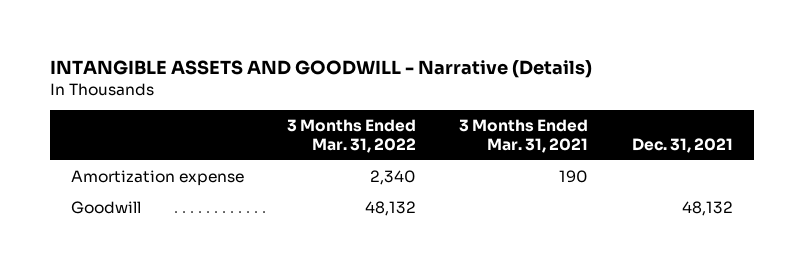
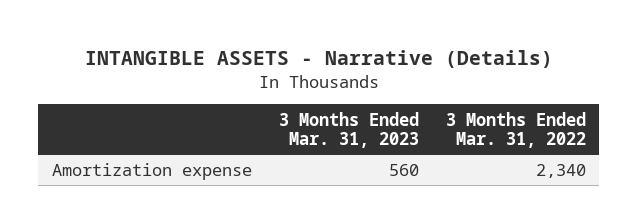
[49,59,592,78] INTANGIBLE ASSETS AND GOODWILL - Narrative (Details) -> [84,49,553,68] INTANGIBLE ASSETS - Narrative (Details)
[459,119,589,154] 3 Months Ended Mar. 31, 2021 -> none
[631,138,733,154] Dec. 31, 2021 -> none
none -> [278,111,419,149] 3 Months Ended Mar. 31, 2023
[71,201,142,215] Goodwill -> none

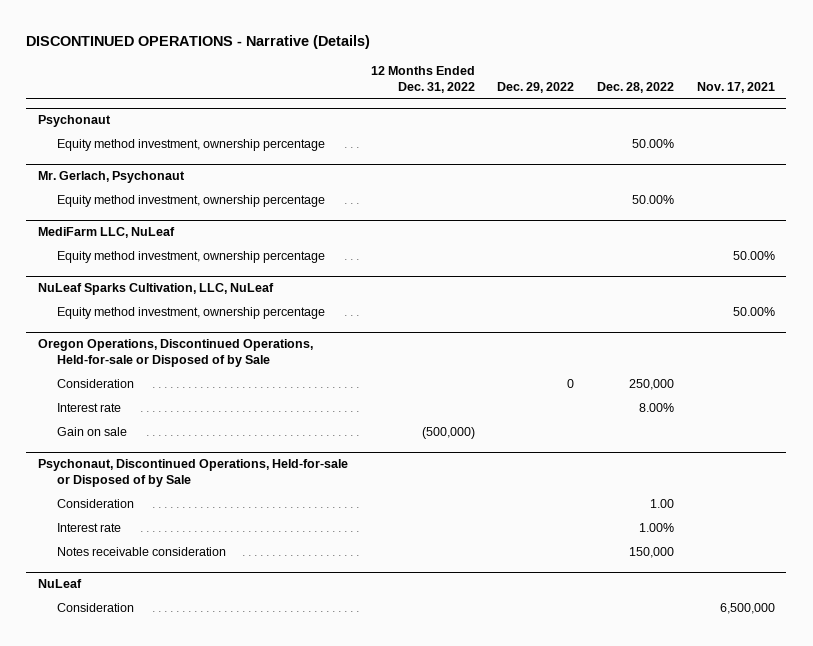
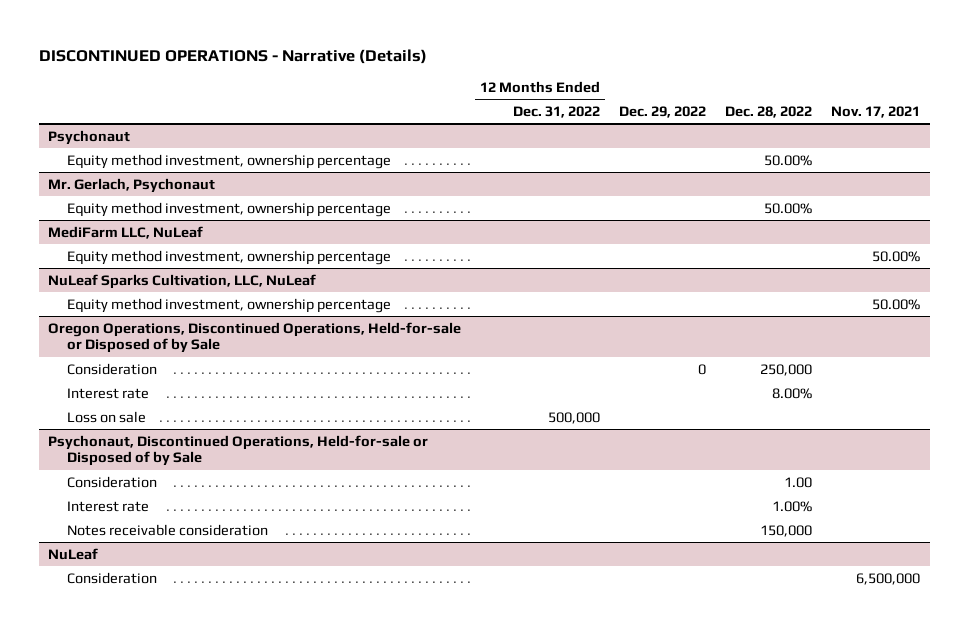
[56,427,127,437] Gain on sale -> [66,410,146,423] Loss on sale
[421,427,475,440] (500,000) -> [548,411,601,424] 500,000

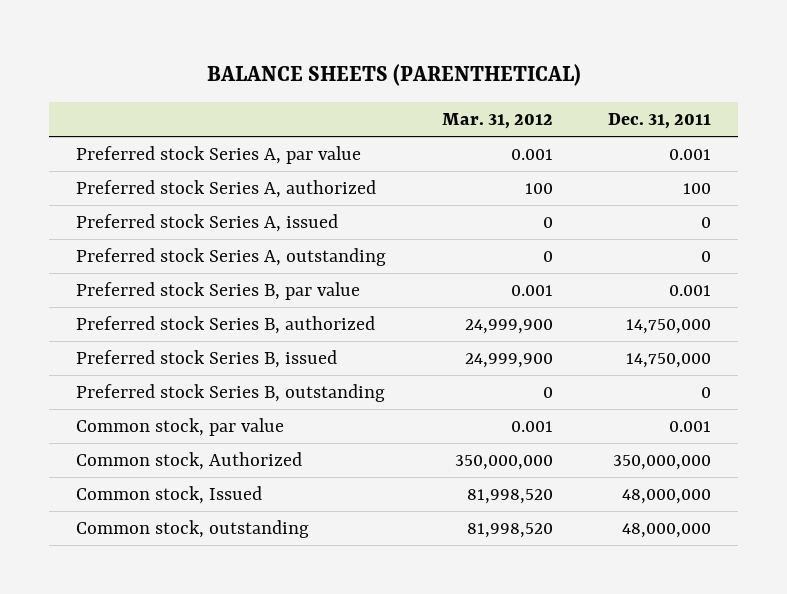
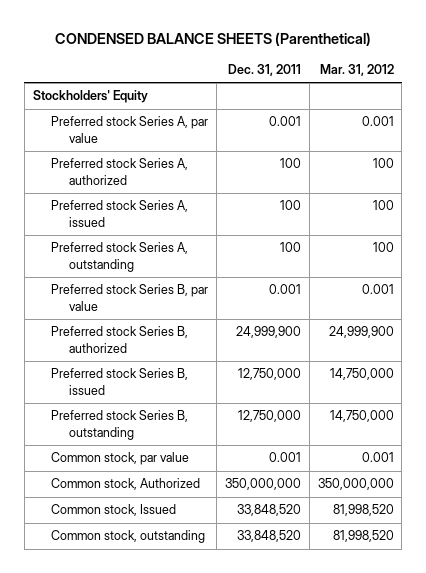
[206,64,581,87] BALANCE SHEETS (PARENTHETICAL) -> [55,31,372,46] CONDENSED BALANCE SHEETS (Parenthetical)
none -> [32,90,148,104] Stockholders' Equity
[542,216,553,228] 0 -> [372,200,394,211] 100
[700,216,711,228] 0 -> [279,200,301,211] 100
[542,250,553,262] 0 -> [372,242,394,253] 100
[700,250,711,262] 0 -> [279,242,301,253] 100
[625,318,711,334] 14,750,000 -> [235,326,301,339] 24,999,900
[464,352,553,368] 24,999,900 -> [329,368,394,381] 14,750,000
[625,352,711,368] 14,750,000 -> [237,368,301,381] 12,750,000
[542,386,553,398] 0 -> [329,410,394,423] 14,750,000
[700,386,711,398] 0 -> [237,410,301,423] 12,750,000
[621,488,711,504] 48,000,000 -> [236,504,301,517] 33,848,520
[621,522,711,538] 48,000,000 -> [236,530,301,543] 33,848,520

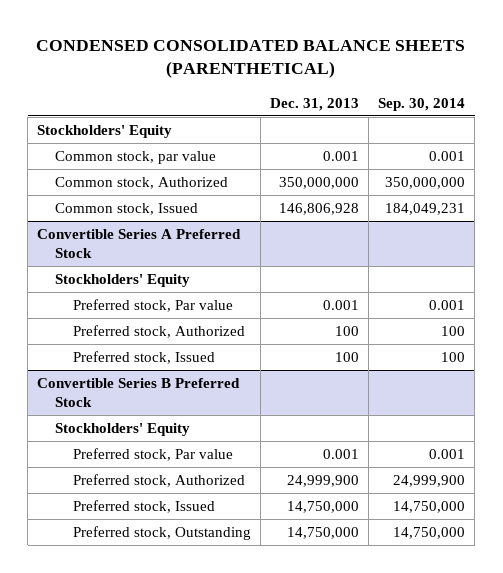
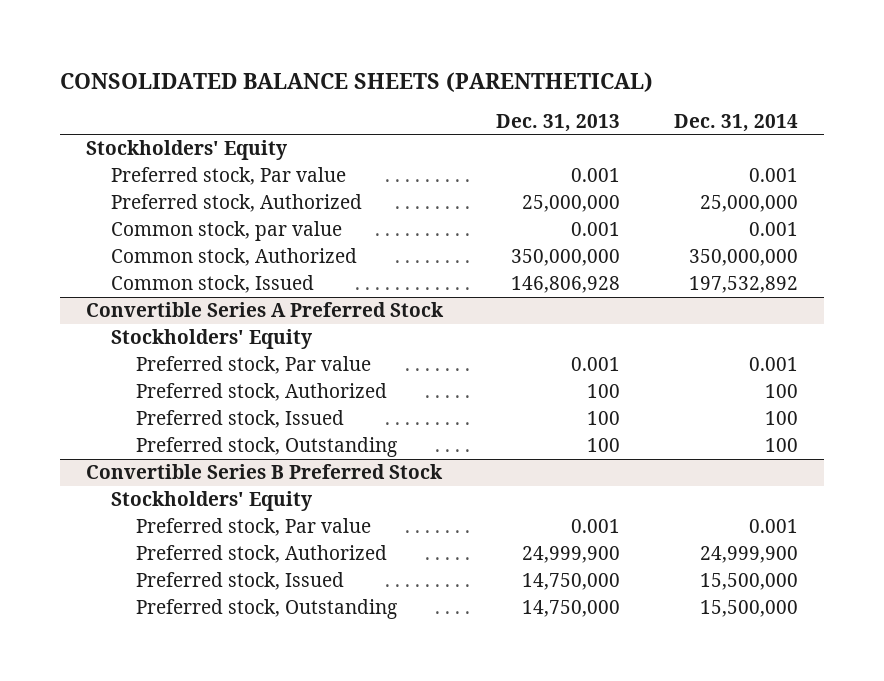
[36,40,466,79] CONDENSED CONSOLIDATED BALANCE SHEETS (PARENTHETICAL) -> [59,71,653,92] CONSOLIDATED BALANCE SHEETS (PARENTHETICAL)
[378,97,466,111] Sep. 30, 2014 -> none
none -> [673,113,798,132] Dec. 31, 2014
none -> [111,167,347,186] Preferred stock, Par value
none -> [111,194,363,213] Preferred stock, Authorized
none -> [135,437,397,458] Preferred stock, Outstanding

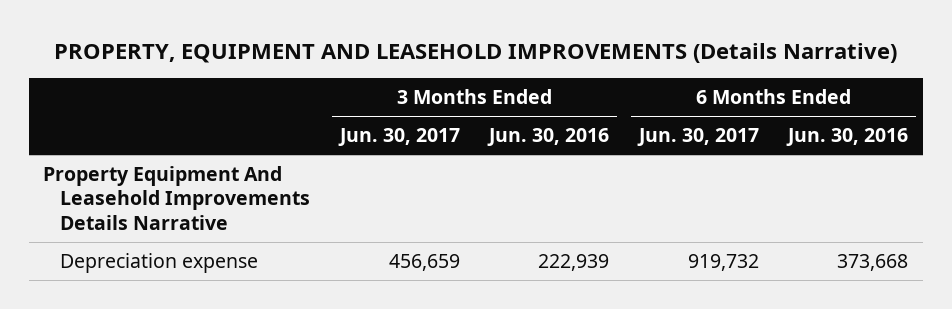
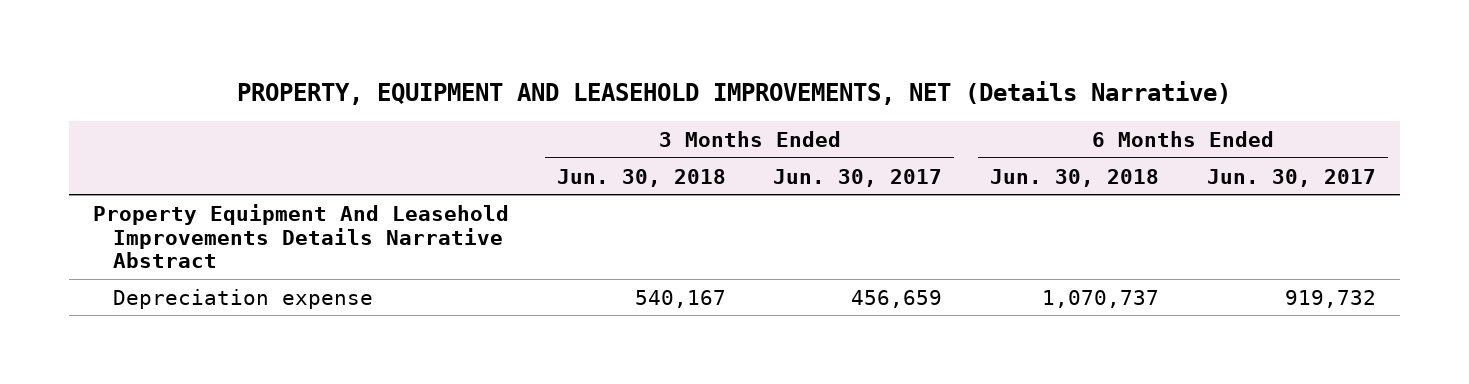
[53,42,897,63] PROPERTY, EQUIPMENT AND LEASEHOLD IMPROVEMENTS (Details Narrative) -> [237,80,1232,105] PROPERTY, EQUIPMENT AND LEASEHOLD IMPROVEMENTS, NET (Details Narrative)
[487,128,610,147] Jun. 30, 2016 -> none
[786,128,909,147] Jun. 30, 2016 -> none
none -> [556,168,726,187] Jun. 30, 2018
none -> [990,168,1160,187] Jun. 30, 2018
[43,166,311,230] Property Equipment And Leasehold Improvements Details Narrative -> [92,203,509,269] Property Equipment And Leasehold Improvements Details Narrative Abstract

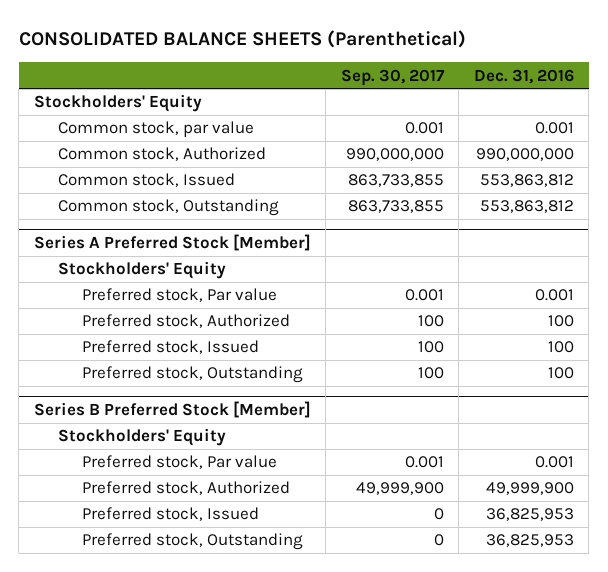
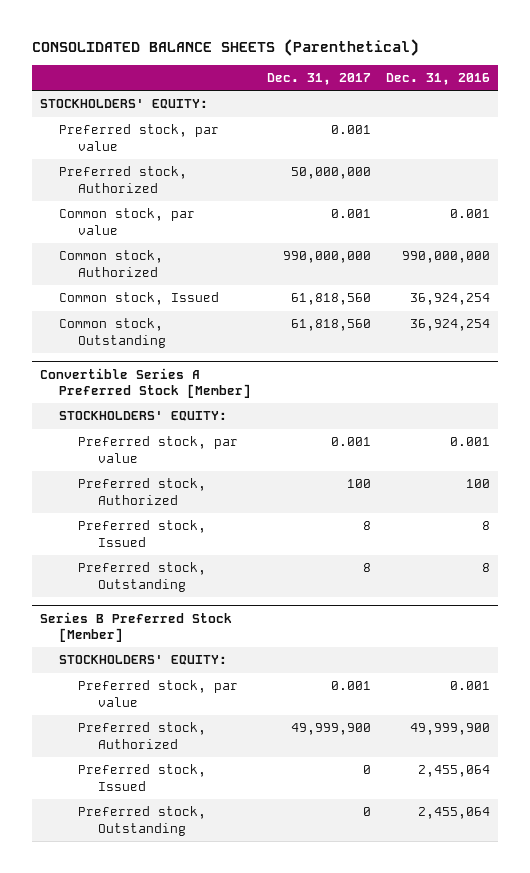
[340,68,445,86] Sep. 30, 2017 -> none
none -> [266,72,371,85] Dec. 31, 2017
[33,94,202,113] Stockholders' Equity -> [39,99,208,110] STOCKHOLDERS' EQUITY:
none -> [59,124,220,151] Preferred stock, par value
none -> [59,166,188,193] Preferred stock, Authorized
[479,174,574,188] 553,863,812 -> [410,293,491,306] 36,924,254
[479,200,574,214] 553,863,812 -> [410,319,491,332] 36,924,254
[33,234,311,252] Series A Preferred Stock [Member] -> [39,367,252,399] Convertible Series A Preferred Stock [Member]
[57,261,226,280] Stockholders' Equity -> [59,411,228,422] STOCKHOLDERS' EQUITY:
[81,288,277,303] Preferred stock, Par value -> [78,436,239,463] Preferred stock, par value
[547,341,574,354] 100 -> [482,521,491,531] 8
[547,367,574,380] 100 -> [482,563,491,573] 8
[57,428,226,447] Stockholders' Equity -> [59,655,228,666] STOCKHOLDERS' EQUITY:
[81,455,277,470] Preferred stock, Par value -> [78,680,239,707] Preferred stock, par value
[485,508,574,522] 36,825,953 -> [418,765,491,778] 2,455,064
[485,534,574,548] 36,825,953 -> [418,807,491,820] 2,455,064

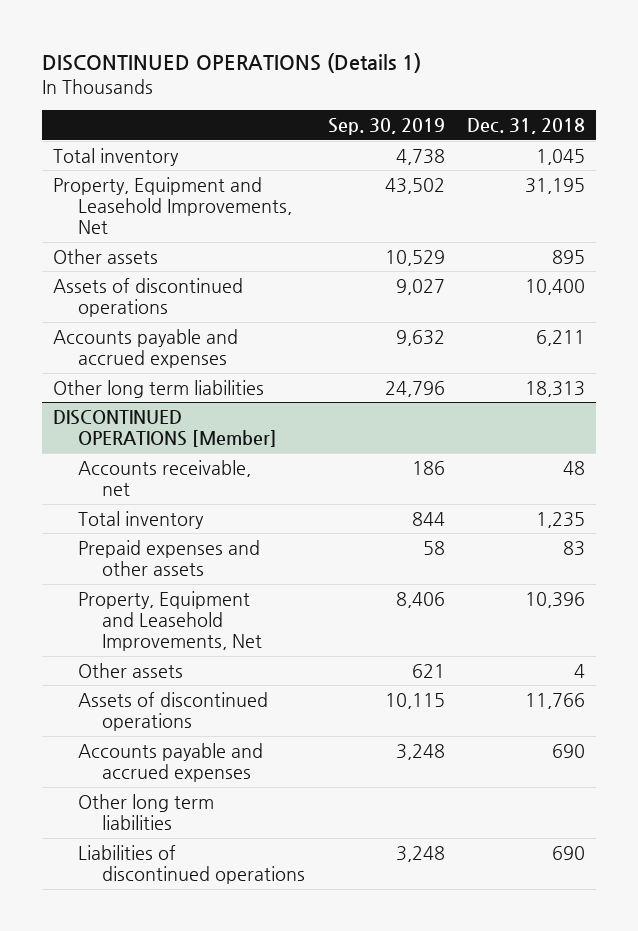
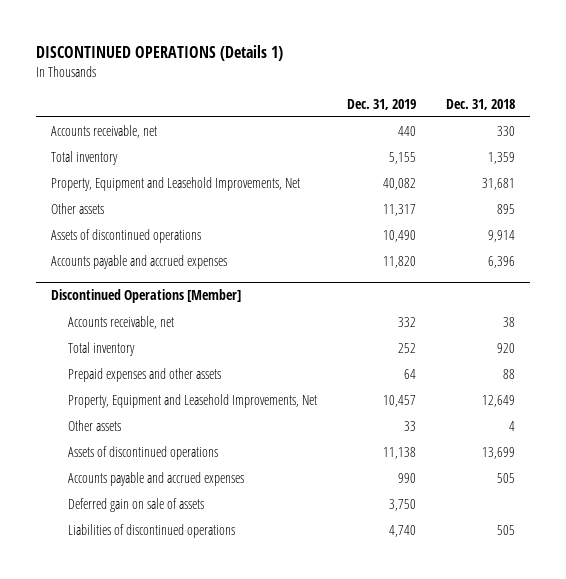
[327,118,445,136] Sep. 30, 2019 -> none
none -> [346,98,416,110] Dec. 31, 2019
none -> [51,125,158,139] Accounts receivable, net
[535,148,585,165] 1,045 -> [487,152,515,165] 1,359
[524,177,585,194] 31,195 -> [481,178,515,191] 31,681
[52,379,264,398] Other long term liabilities -> none
[524,278,585,295] 10,400 -> [487,230,515,243] 9,914
[535,329,585,346] 6,211 -> [487,256,515,269] 6,396
[52,409,277,447] DISCONTINUED OPERATIONS [Member] -> [51,289,242,304] Discontinued Operations [Member]
[562,460,585,475] 48 -> [502,317,515,328] 38
[535,511,585,528] 1,235 -> [496,343,515,354] 920
[562,540,585,556] 83 -> [502,369,515,380] 88
[524,591,585,608] 10,396 -> [481,395,515,408] 12,649
[77,793,214,830] Other long term liabilities -> none
[524,692,585,709] 11,766 -> [481,447,515,460] 13,699
[551,743,585,758] 690 -> [496,473,515,484] 505
none -> [67,498,204,513] Deferred gain on sale of assets
[551,845,585,860] 690 -> [496,525,515,536] 505

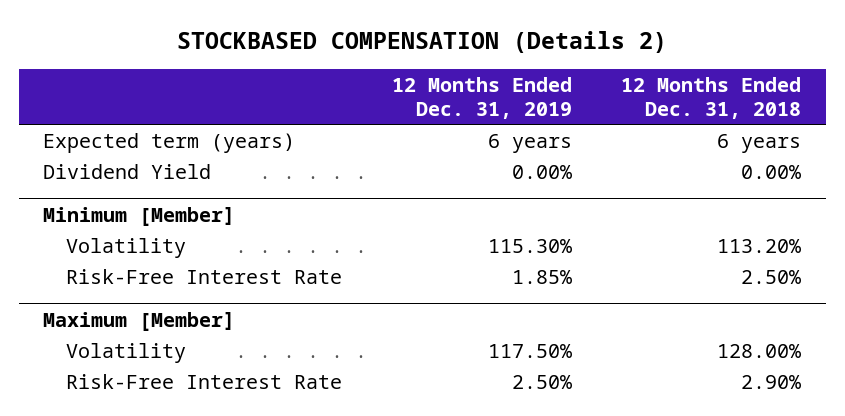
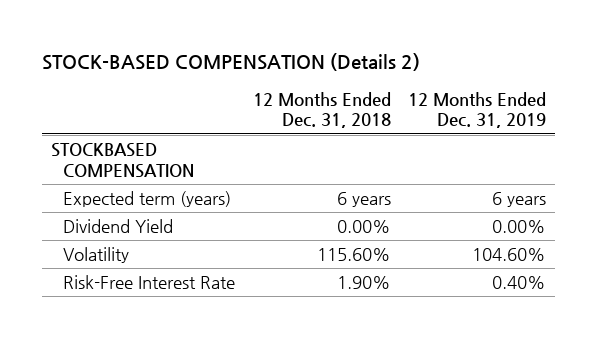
[177,31,668,54] STOCKBASED COMPENSATION (Details 2) -> [42,53,421,72] STOCK-BASED COMPENSATION (Details 2)
none -> [51,142,195,178] STOCKBASED COMPENSATION
[43,206,236,226] Minimum [Member] -> none
[43,311,236,331] Maximum [Member] -> none
[66,342,187,363] Volatility -> none
[66,373,343,389] Risk-Free Interest Rate -> none
[487,238,572,253] 115.30% -> [471,247,546,261] 104.60%
[717,238,802,253] 113.20% -> [316,247,391,261] 115.60%
[511,269,572,284] 1.85% -> [491,275,546,289] 0.40%
[741,269,802,284] 2.50% -> [336,275,391,289] 1.90%

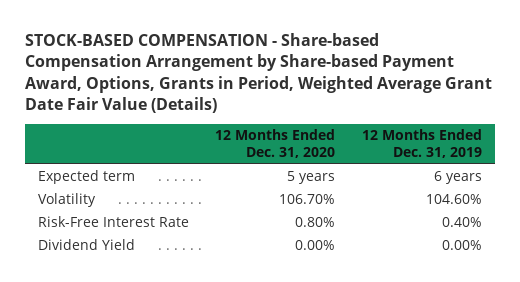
[42,53,421,72] STOCK-BASED COMPENSATION (Details 2) -> [24,33,492,113] STOCK-BASED COMPENSATION - Share-based Compensation Arrangement by Share-based Payment Award, Options, Grants in Period, Weighted Average Grant Date Fair Value (Details)
[252,91,391,129] 12 Months Ended Dec. 31, 2018 -> none
none -> [215,128,336,159] 12 Months Ended Dec. 31, 2020
[51,142,195,178] STOCKBASED COMPENSATION -> none
[63,190,232,207] Expected term (years) -> [38,170,136,185] Expected term
[63,218,174,233] Dividend Yield -> [38,239,136,251] Dividend Yield

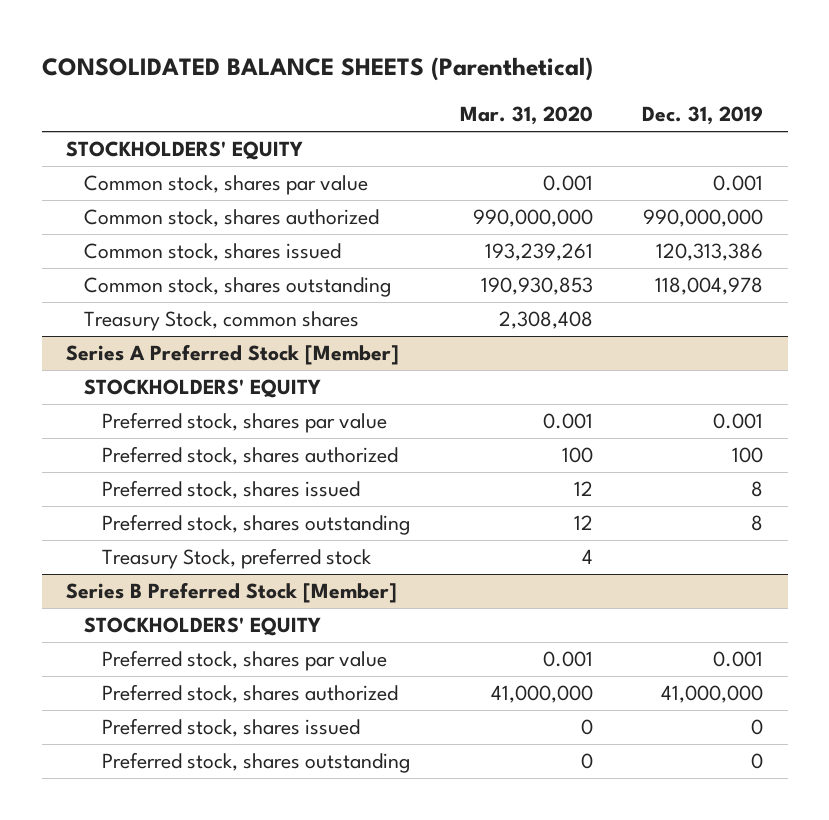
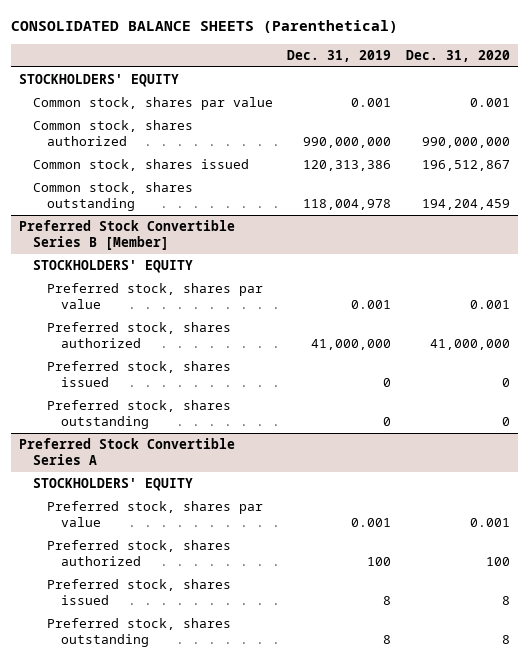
[459,106,593,126] Mar. 31, 2020 -> none
none -> [406,49,511,62] Dec. 31, 2020
[84,311,360,332] Treasury Stock, common shares -> none
[66,344,400,366] Series A Preferred Stock [Member] -> none
[84,379,322,399] STOCKHOLDERS' EQUITY -> none
[102,412,388,434] Preferred stock, shares par value -> none
[102,446,399,466] Preferred stock, shares authorized -> none
[102,480,361,500] Preferred stock, shares issued -> none
[102,514,411,536] Preferred stock, shares outstanding -> none
[102,548,372,570] Treasury Stock, preferred stock -> none
[66,582,398,604] Series B Preferred Stock [Member] -> [18,220,235,251] Preferred Stock Convertible Series B [Member]
none -> [18,438,235,466] Preferred Stock Convertible Series A
none -> [32,478,193,492] STOCKHOLDERS' EQUITY
none -> [46,501,263,528] Preferred stock, shares par value
none -> [46,540,231,567] Preferred stock, shares authorized
none -> [46,579,231,606] Preferred stock, shares issued
none -> [46,618,231,648] Preferred stock, shares outstanding

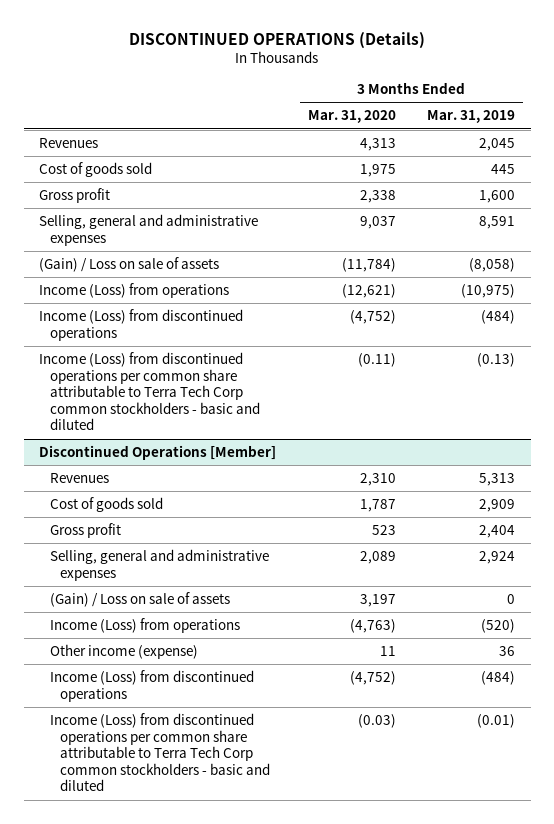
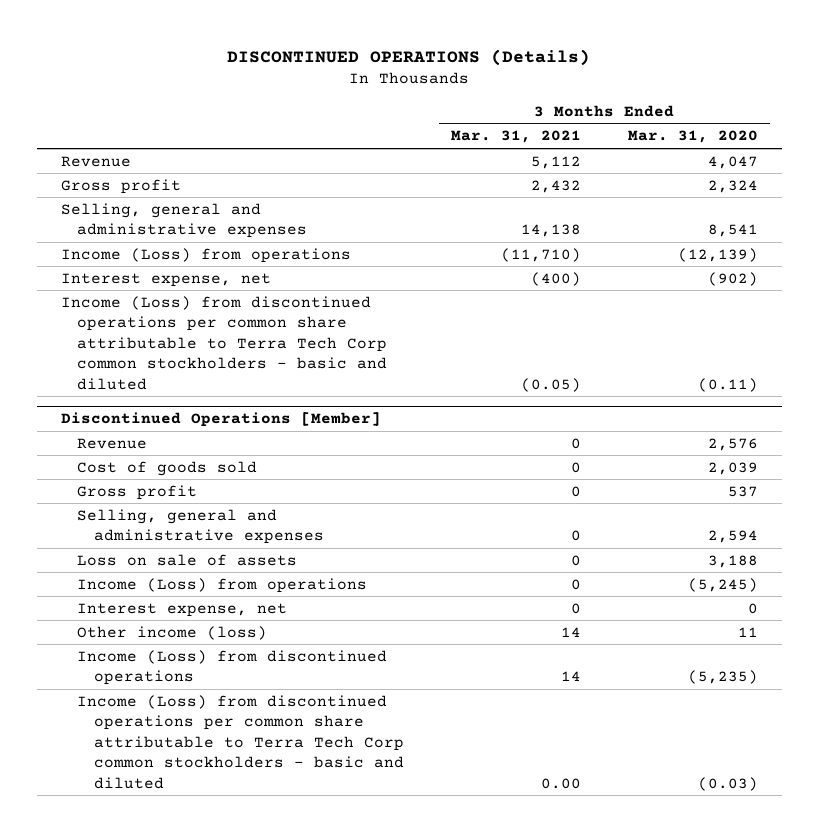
[427,110,516,124] Mar. 31, 2019 -> none
none -> [450,130,581,144] Mar. 31, 2021
[39,138,99,149] Revenues -> none
[39,162,153,178] Cost of goods sold -> none
[39,257,220,273] (Gain) / Loss on sale of assets -> none
[39,309,244,341] Income (Loss) from discontinued operations -> none
none -> [60,155,131,167] Revenue
[359,190,396,204] 2,338 -> [707,179,758,193] 2,324
[359,216,396,230] 9,037 -> [707,224,758,238] 8,541
[341,284,396,299] (12,621) -> [677,247,758,262] (12,139)
none -> [60,272,271,287] Interest expense, net
[49,473,109,484] Revenues -> none
none -> [77,437,148,449] Revenue
[359,499,396,513] 1,787 -> [707,461,758,475] 2,039
[371,525,396,536] 523 -> [727,485,758,497] 537
[359,551,396,565] 2,089 -> [707,530,758,544] 2,594
[49,592,230,608] (Gain) / Loss on sale of assets -> [77,553,298,566] Loss on sale of assets
[359,594,396,608] 3,197 -> [707,554,758,568] 3,188
[349,619,396,634] (4,763) -> [687,577,758,592] (5,245)
none -> [77,602,288,617] Interest expense, net
[49,644,198,660] Other income (expense) -> [77,625,268,640] Other income (loss)
[349,671,396,686] (4,752) -> [687,670,758,685] (5,235)

